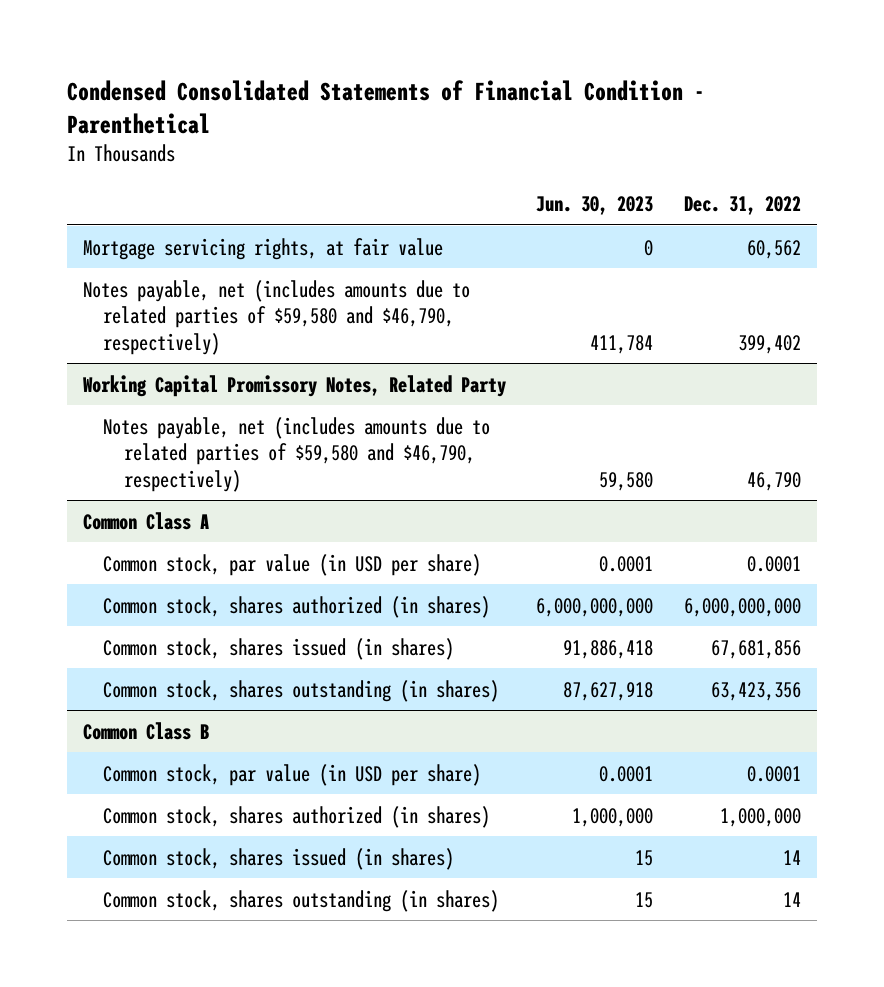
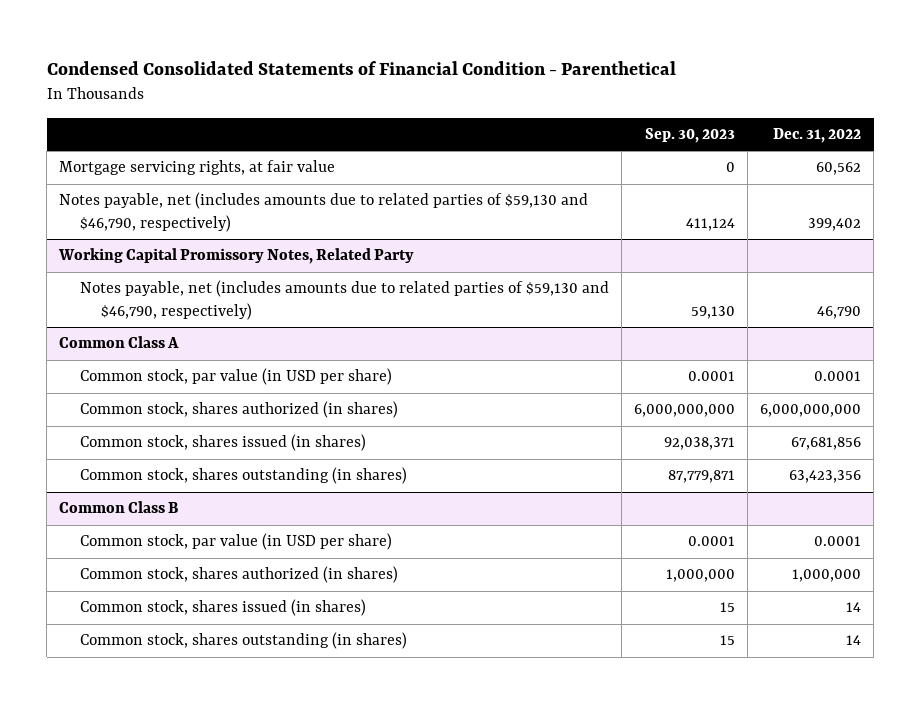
[536,195,654,215] Jun. 30, 2023 -> none
none -> [645,128,736,144] Sep. 30, 2023
[82,279,470,355] Notes payable, net (includes amounts due to related parties of $59,580 and $46,790, respectively) -> [59,192,589,232] Notes payable, net (includes amounts due to related parties of $59,130 and $46,790, respectively)
[103,416,491,492] Notes payable, net (includes amounts due to related parties of $59,580 and $46,790, respectively) -> [80,280,610,320] Notes payable, net (includes amounts due to related parties of $59,130 and $46,790, respectively)

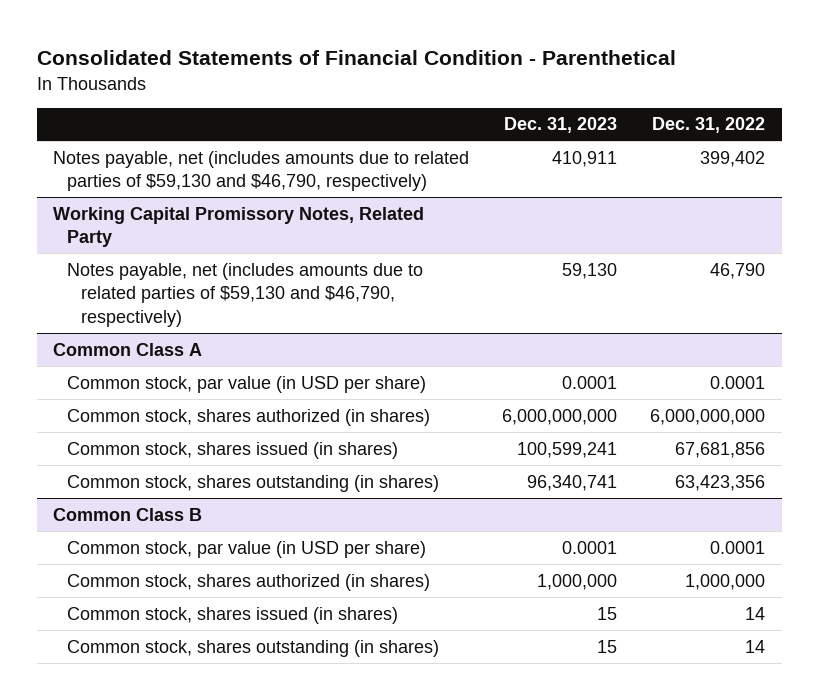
[46,61,676,76] Condensed Consolidated Statements of Financial Condition - Parenthetical -> [36,50,676,66] Consolidated Statements of Financial Condition - Parenthetical
[645,128,736,144] Sep. 30, 2023 -> none
none -> [504,117,618,134] Dec. 31, 2023
[59,160,336,176] Mortgage servicing rights, at fair value -> none

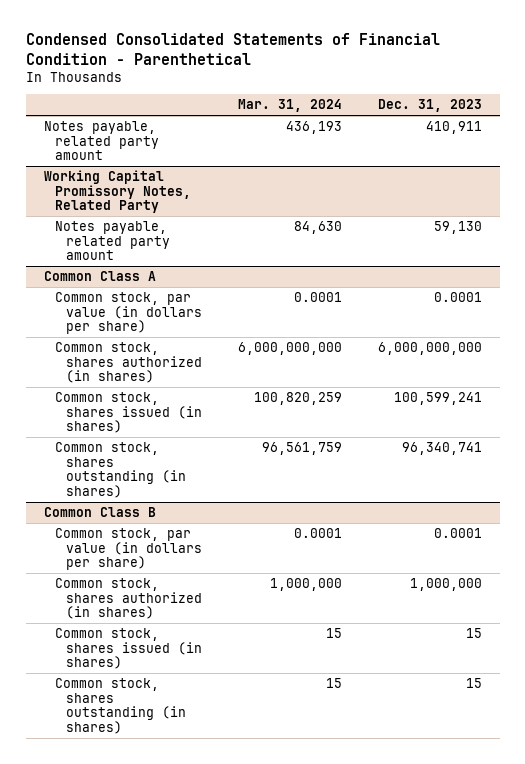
[36,50,676,66] Consolidated Statements of Financial Condition - Parenthetical -> [25,33,440,65] Condensed Consolidated Statements of Financial Condition - Parenthetical
[652,117,766,134] Dec. 31, 2022 -> none
none -> [238,99,343,113] Mar. 31, 2024
[53,150,470,192] Notes payable, net (includes amounts due to related parties of $59,130 and $46,790, respectively) -> [43,121,160,161] Notes payable, related party amount
[67,262,424,327] Notes payable, net (includes amounts due to related parties of $59,130 and $46,790, respectively) -> [55,221,171,261] Notes payable, related party amount
[67,375,427,393] Common stock, par value (in USD per share) -> [55,292,203,335] Common stock, par value (in dollars per share)
[67,540,427,558] Common stock, par value (in USD per share) -> [55,528,203,571] Common stock, par value (in dollars per share)

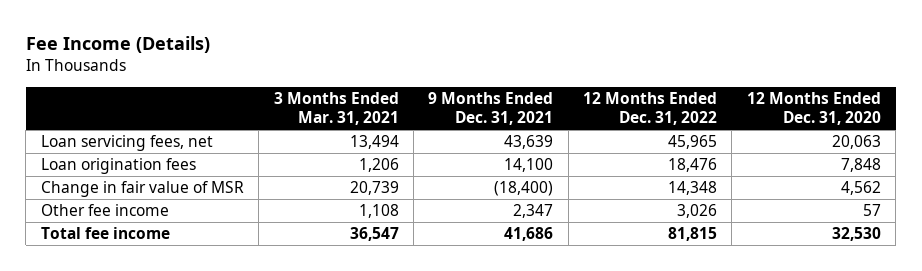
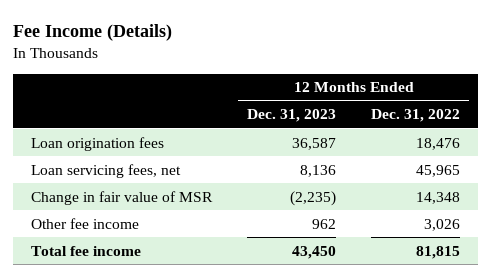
[273,91,399,126] 3 Months Ended Mar. 31, 2021 -> none
[428,91,554,126] 9 Months Ended Dec. 31, 2021 -> none
[746,91,881,126] 12 Months Ended Dec. 31, 2020 -> none
none -> [247,109,337,123] Dec. 31, 2023
[40,135,213,152] Loan servicing fees, net -> [30,163,181,178] Loan servicing fees, net

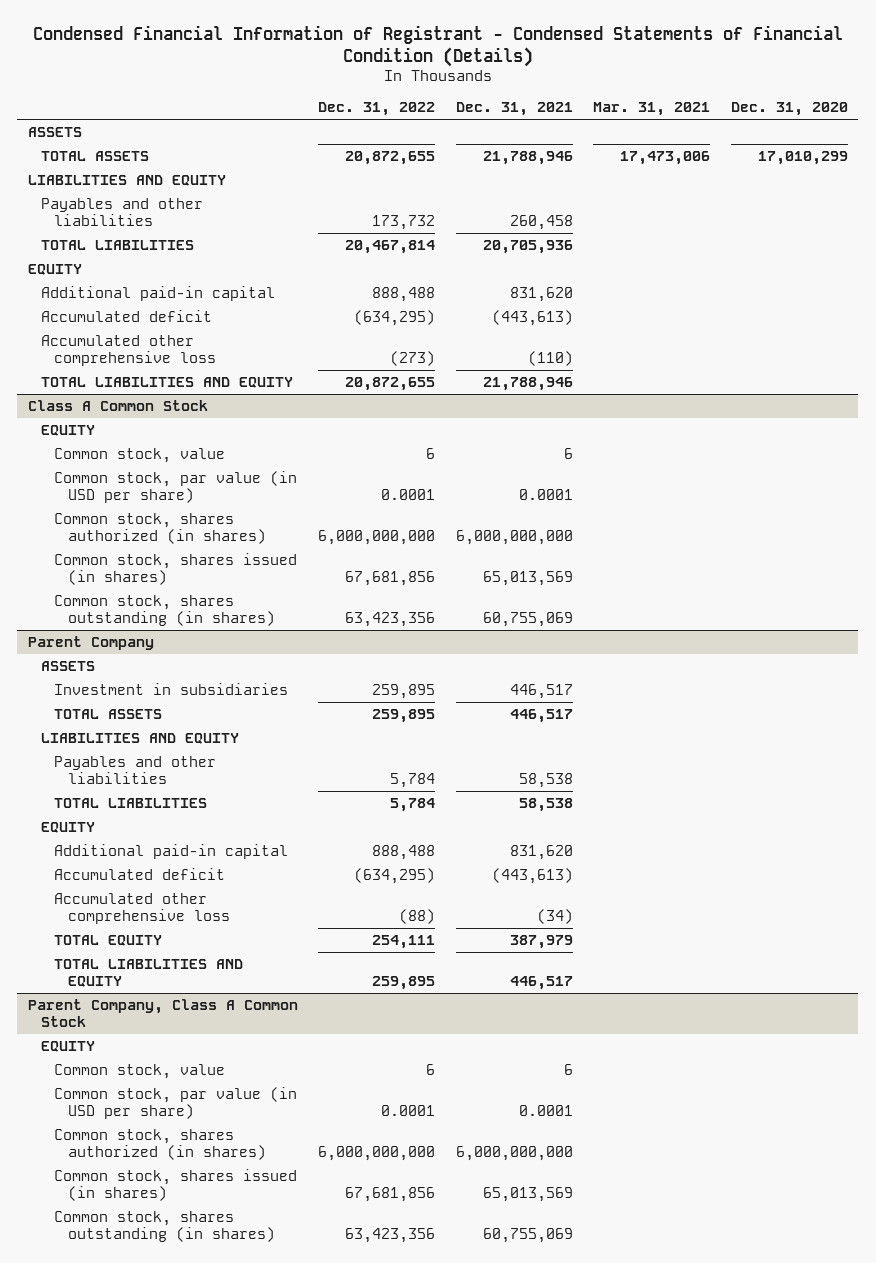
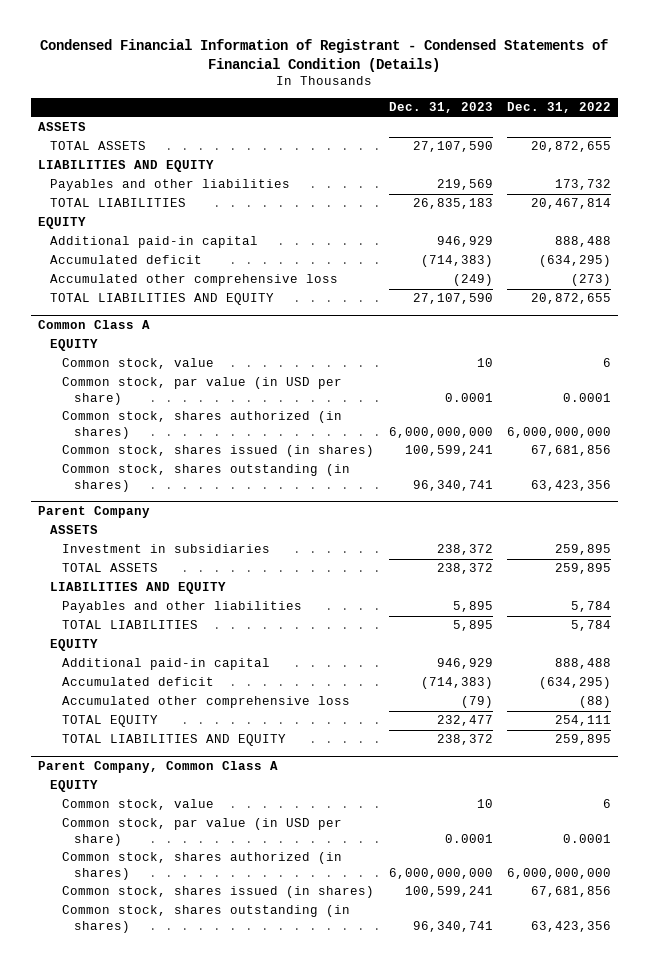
[455,102,573,117] Dec. 31, 2021 -> none
[593,102,711,117] Mar. 31, 2021 -> none
[730,102,848,117] Dec. 31, 2020 -> none
none -> [388,102,493,114] Dec. 31, 2023
[27,400,208,412] Class A Common Stock -> [37,320,150,330] Common Class A
[27,999,298,1027] Parent Company, Class A Common Stock -> [37,761,278,774] Parent Company, Common Class A

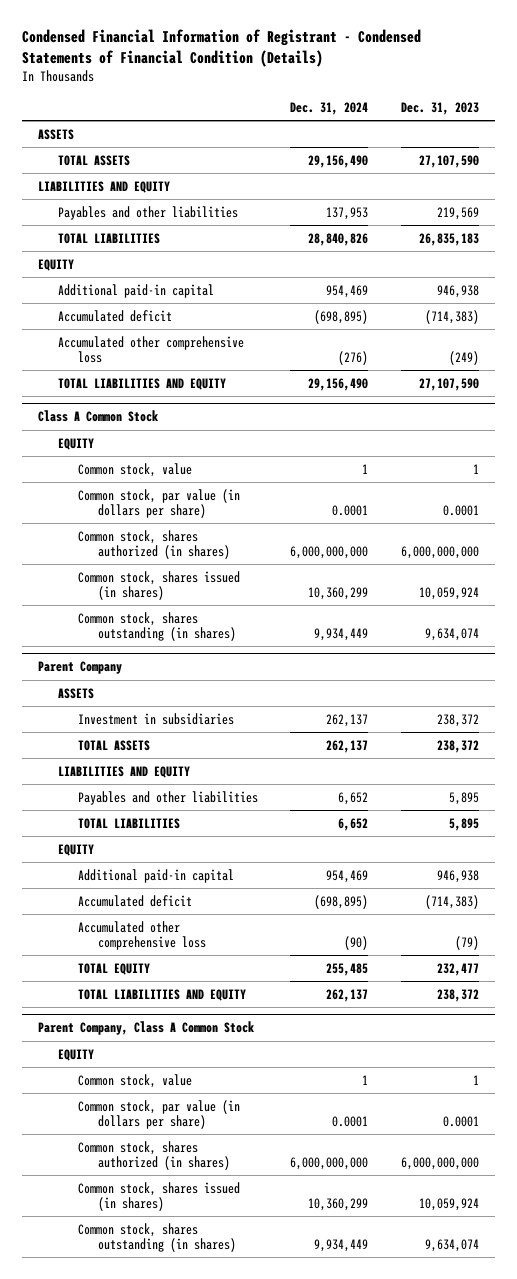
[506,102,611,114] Dec. 31, 2022 -> none
none -> [290,101,369,115] Dec. 31, 2024
[436,236,493,248] 946,929 -> [436,284,479,298] 946,938
[37,320,150,330] Common Class A -> [38,410,159,423] Class A Common Stock
[476,358,493,368] 10 -> [472,463,479,474] 1
[62,377,343,406] Common stock, par value (in USD per share) -> [77,488,240,518] Common stock, par value (in dollars per share)
[404,445,493,457] 100,599,241 -> [418,586,479,600] 10,059,924
[412,480,493,492] 96,340,741 -> [424,627,479,641] 9,634,074
[436,658,493,670] 946,929 -> [436,869,479,883] 946,938
[37,761,278,774] Parent Company, Common Class A -> [38,1021,255,1036] Parent Company, Class A Common Stock
[476,799,493,809] 10 -> [472,1074,479,1085] 1
[62,818,343,847] Common stock, par value (in USD per share) -> [77,1099,240,1129] Common stock, par value (in dollars per share)
[404,886,493,898] 100,599,241 -> [418,1197,479,1211] 10,059,924
[412,921,493,933] 96,340,741 -> [424,1238,479,1252] 9,634,074

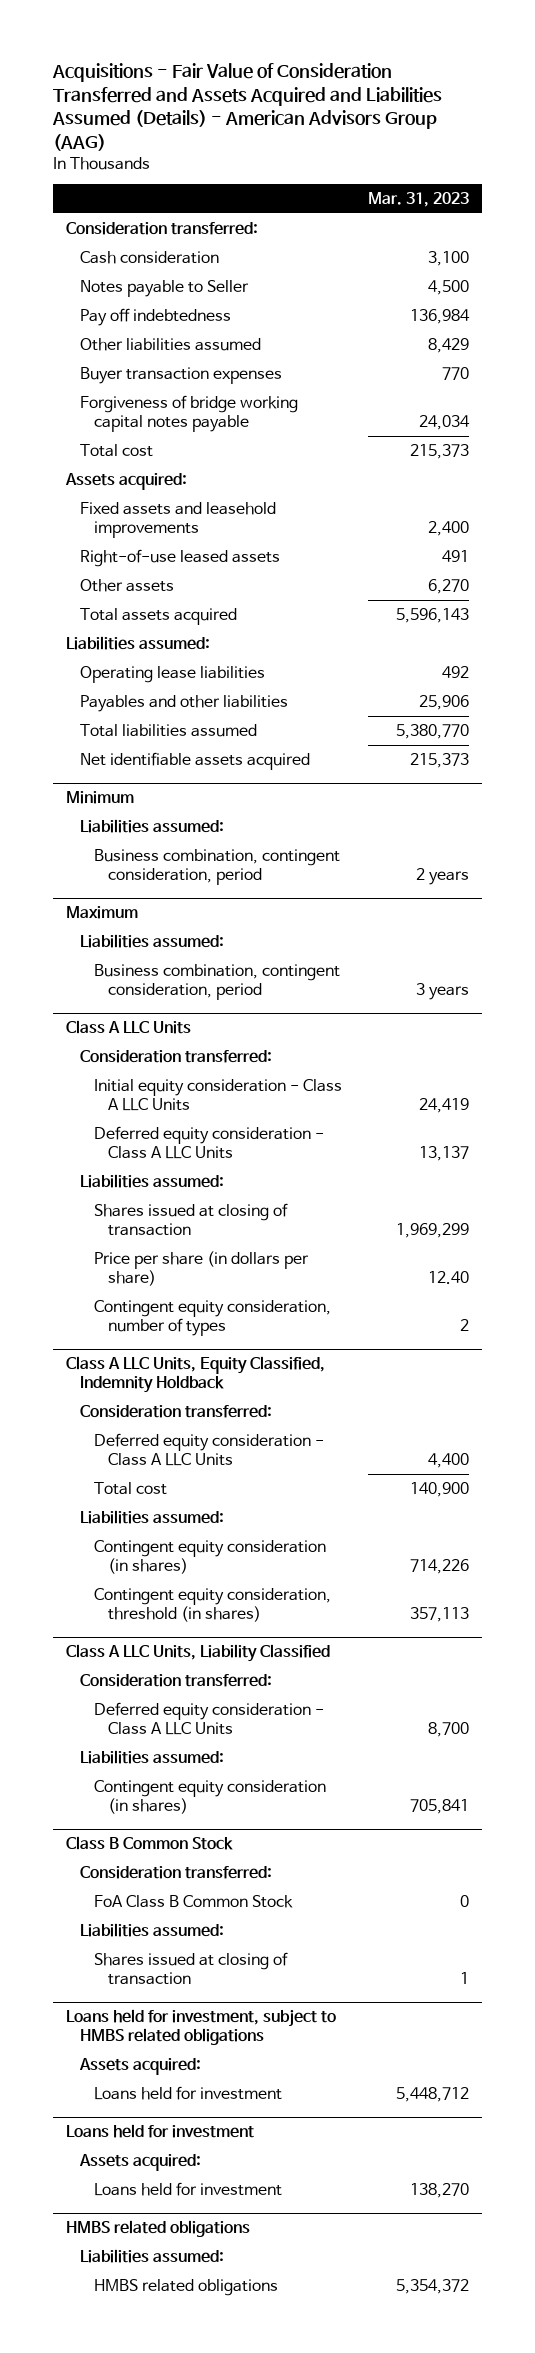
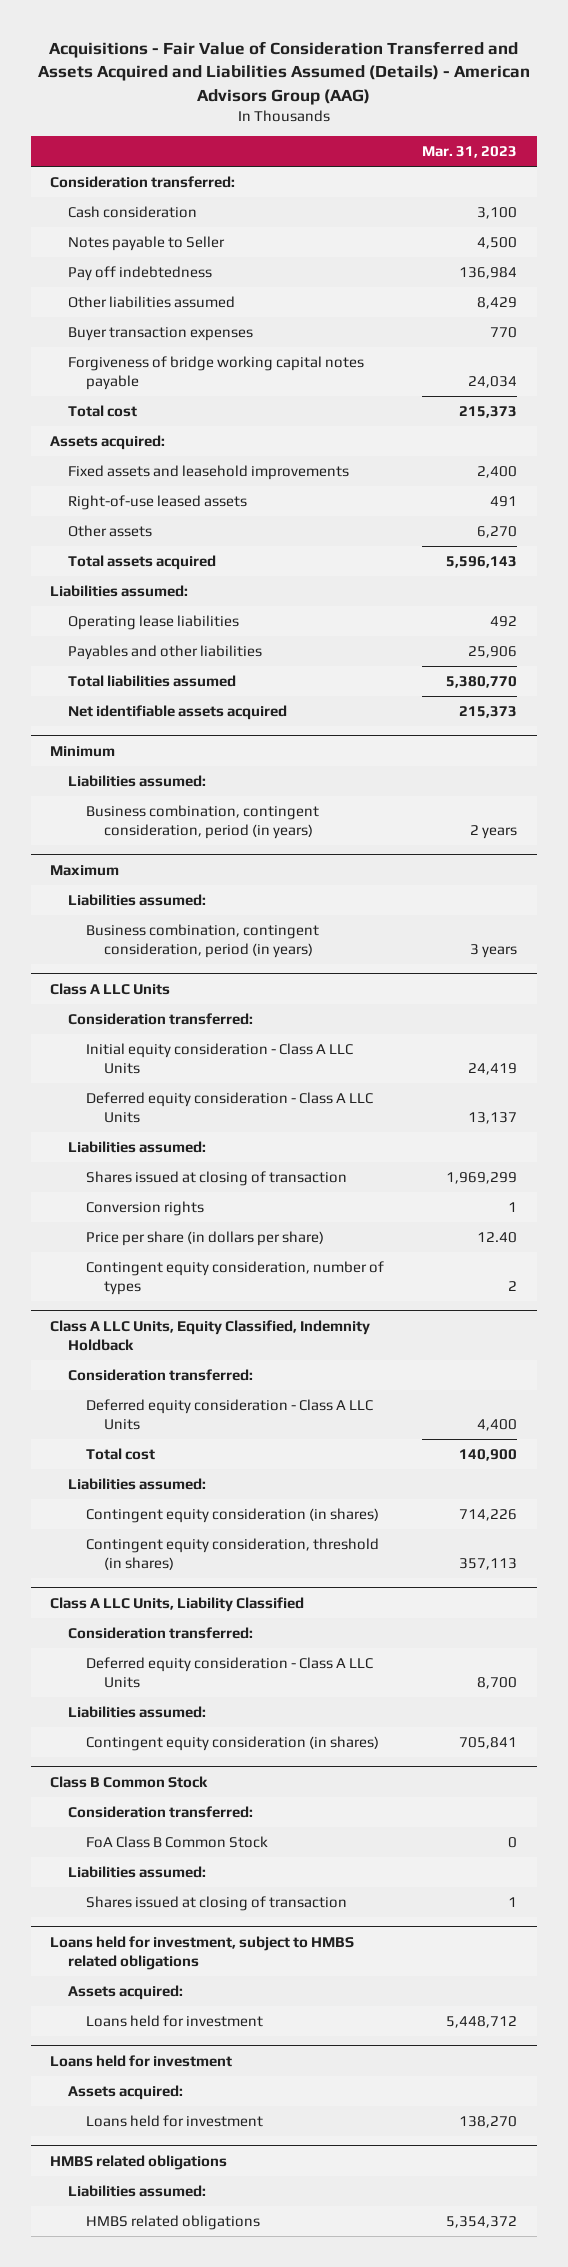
[94,848,341,885] Business combination, contingent consideration, period -> [85,805,319,840] Business combination, contingent consideration, period (in years)
[94,963,341,1000] Business combination, contingent consideration, period -> [85,924,319,959] Business combination, contingent consideration, period (in years)
none -> [85,1201,204,1217] Conversion rights

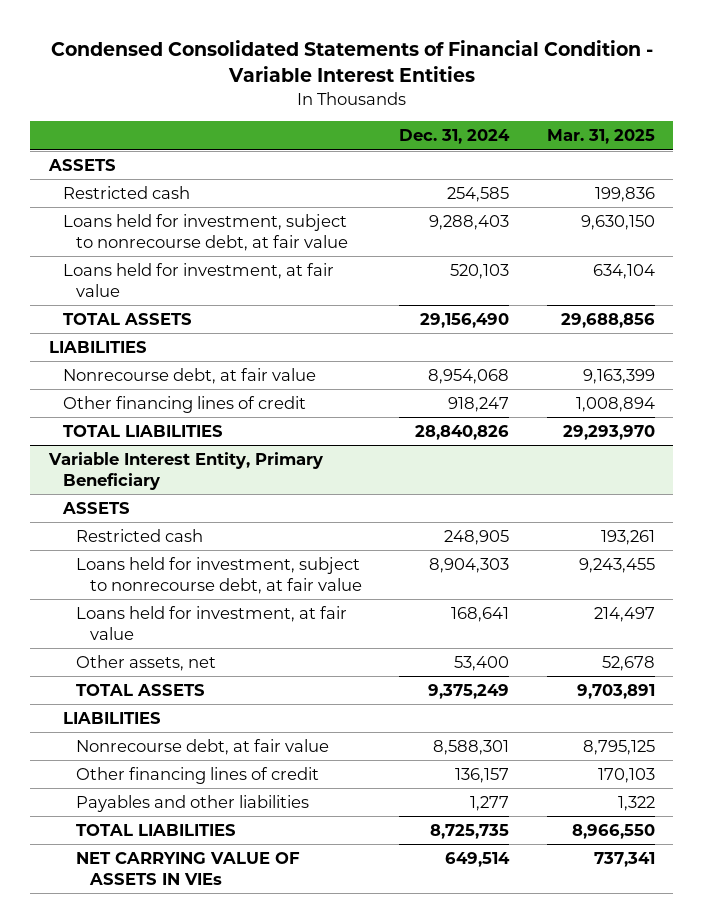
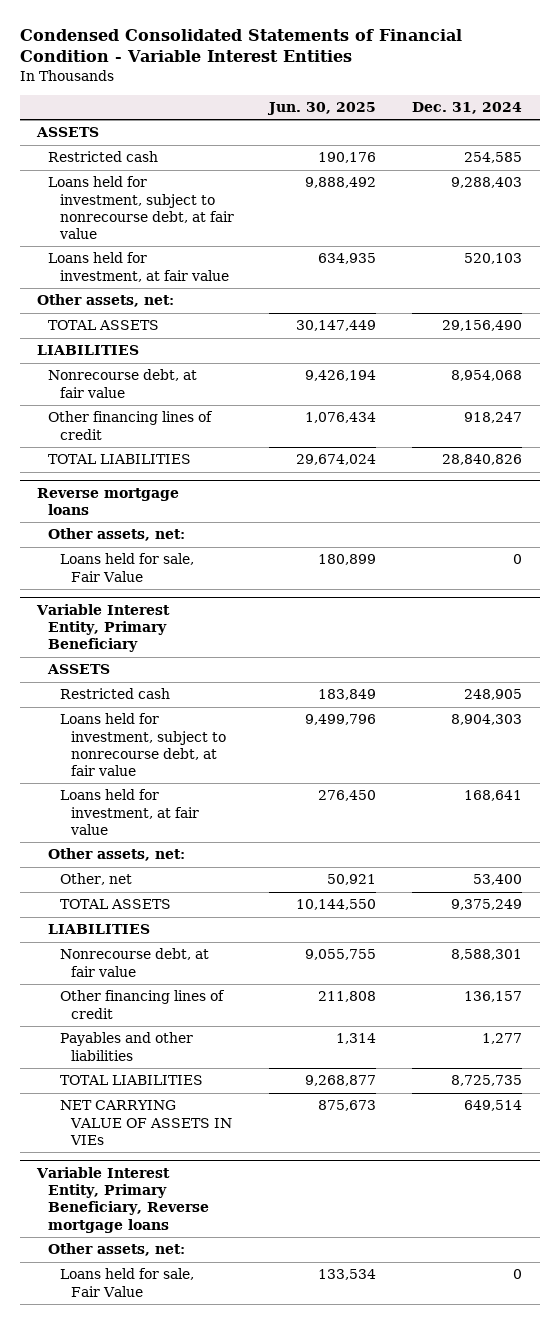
[546,129,655,145] Mar. 31, 2025 -> none
none -> [267,101,377,115] Jun. 30, 2025
none -> [37,294,175,308] Other assets, net:
none -> [37,487,180,516] Reverse mortgage loans
none -> [48,528,186,542] Other assets, net:
none -> [59,553,194,582] Loans held for sale, Fair Value
none -> [48,848,186,862] Other assets, net:
[76,655,217,672] Other assets, net -> [59,873,132,886] Other, net
none -> [36,1166,210,1233] Variable Interest Entity, Primary Beneficiary, Reverse mortgage loans
none -> [48,1243,186,1257] Other assets, net:
none -> [59,1268,194,1297] Loans held for sale, Fair Value

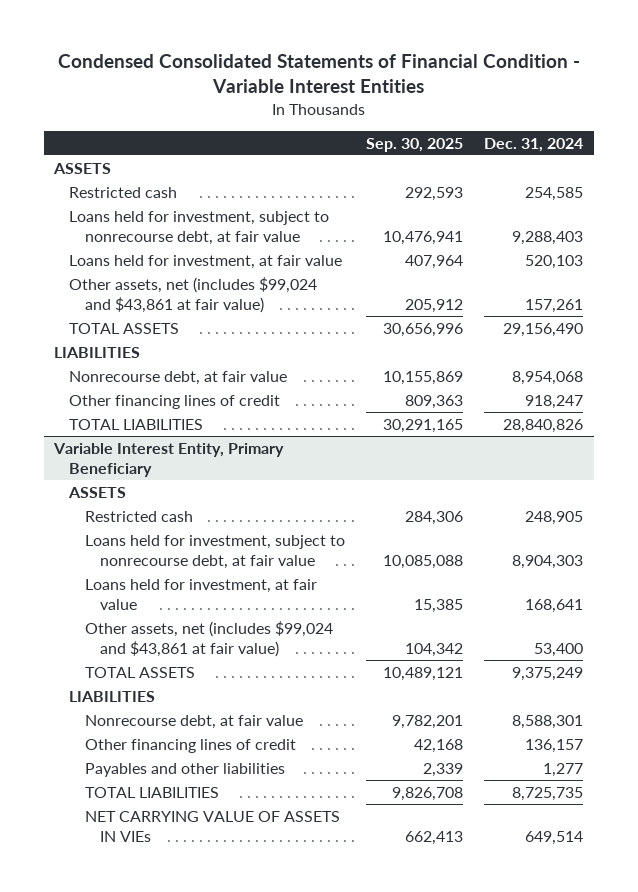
[267,101,377,115] Jun. 30, 2025 -> none
none -> [366,137,464,152] Sep. 30, 2025
[37,294,175,308] Other assets, net: -> none
none -> [69,276,318,313] Other assets, net (includes $99,024 and $43,861 at fair value)
[37,487,180,516] Reverse mortgage loans -> none
[48,528,186,542] Other assets, net: -> none
[59,553,194,582] Loans held for sale, Fair Value -> none
[48,848,186,862] Other assets, net: -> none
[59,873,132,886] Other, net -> [84,620,333,657] Other assets, net (includes $99,024 and $43,861 at fair value)
[36,1166,210,1233] Variable Interest Entity, Primary Beneficiary, Reverse mortgage loans -> none
[48,1243,186,1257] Other assets, net: -> none
[59,1268,194,1297] Loans held for sale, Fair Value -> none

